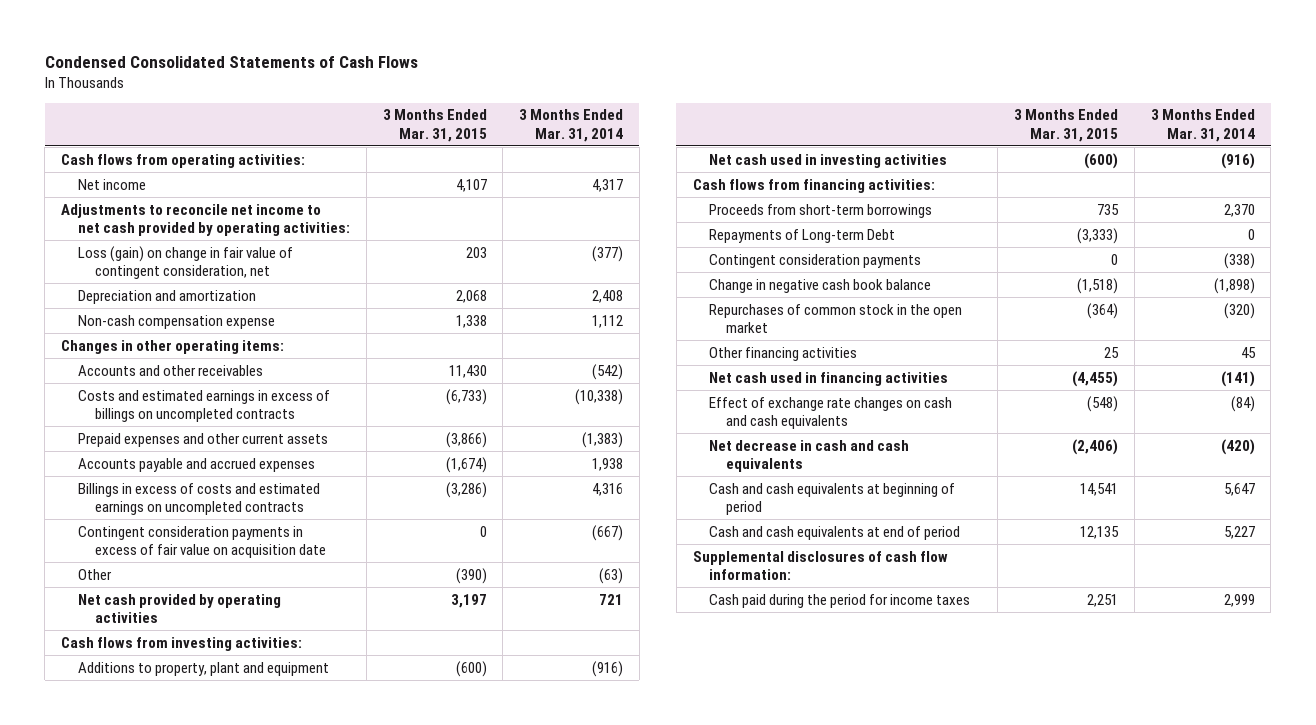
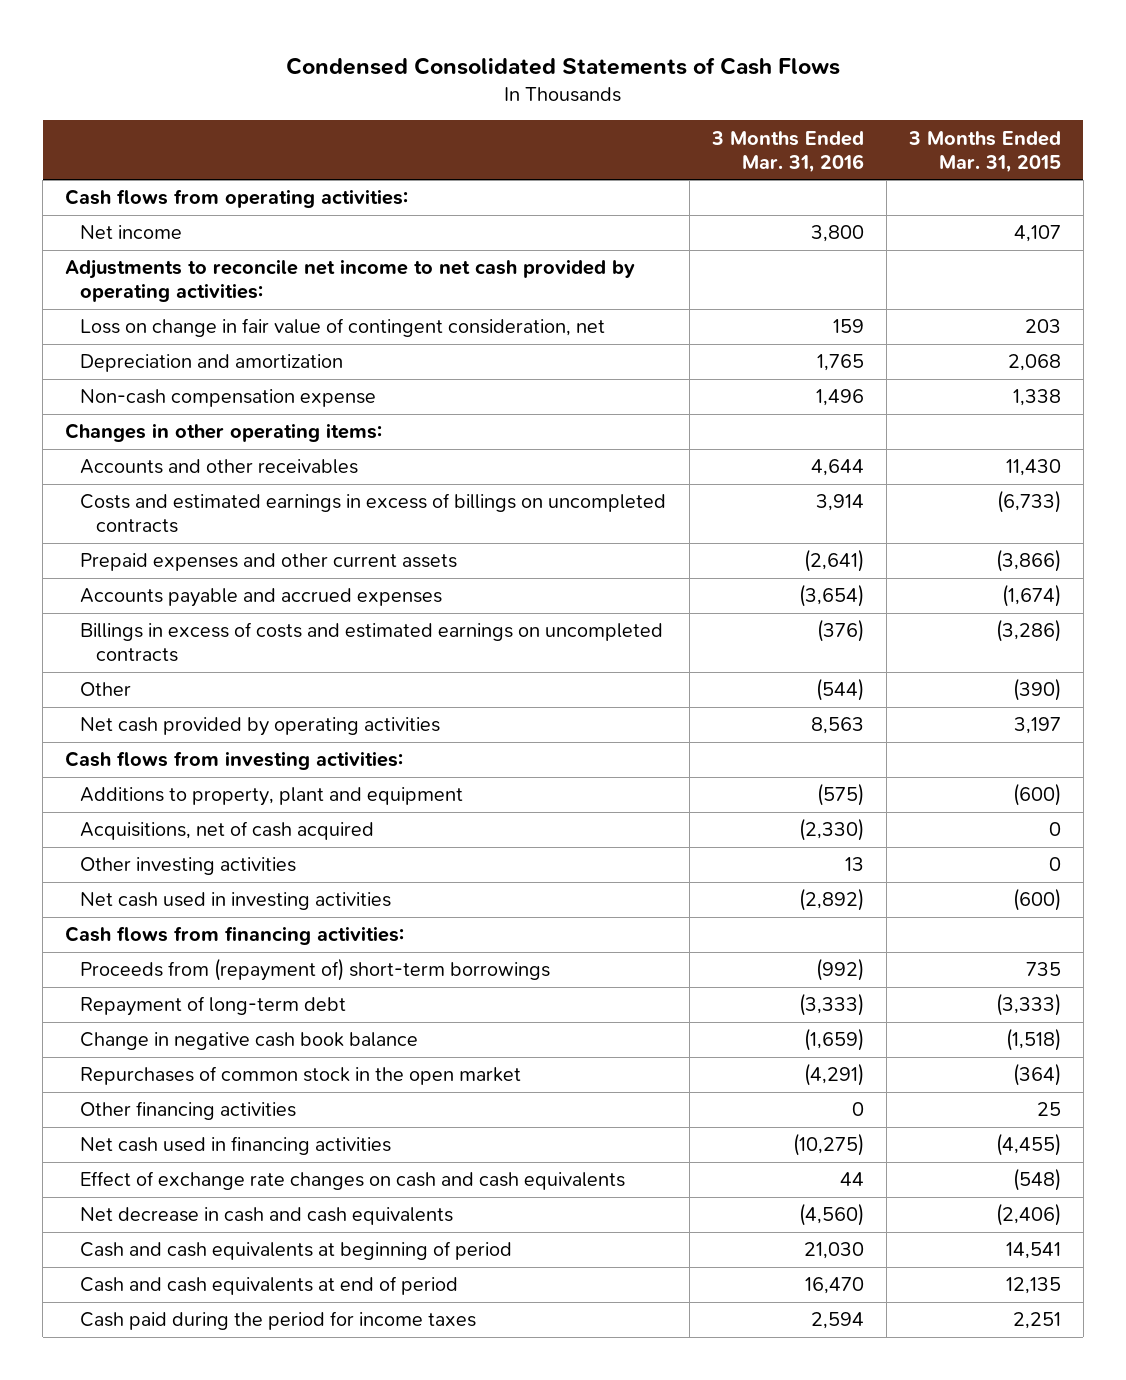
[519,109,624,142] 3 Months Ended Mar. 31, 2014 -> none
none -> [710,130,864,173] 3 Months Ended Mar. 31, 2016
[77,245,293,279] Loss (gain) on change in fair value of contingent consideration, net -> [80,318,606,338] Loss on change in fair value of contingent consideration, net
[77,525,326,558] Contingent consideration payments in excess of fair value on acquisition date -> none
none -> [80,821,375,841] Acquisitions, net of cash acquired
none -> [80,857,297,876] Other investing activities
[709,253,922,268] Contingent consideration payments -> none
[709,203,933,218] Proceeds from short-term borrowings -> [80,958,551,982] Proceeds from (repayment of) short-term borrowings
[709,228,896,243] Repayments of Long-term Debt -> [80,996,347,1017] Repayment of long-term debt
[692,550,948,580] Supplemental disclosures of cash flow information: -> none

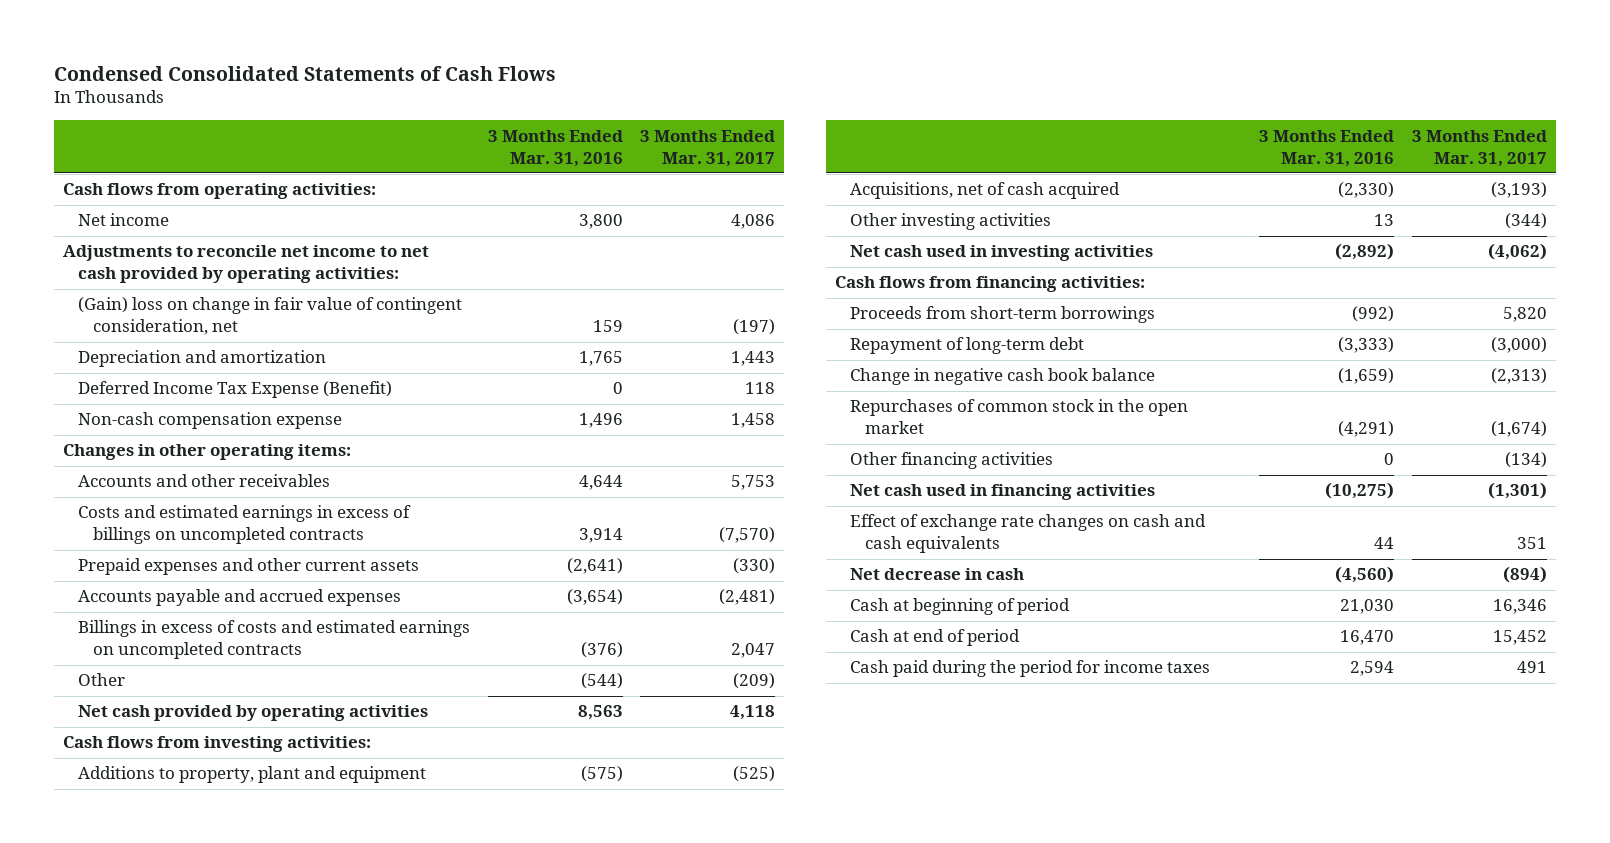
[907,130,1061,173] 3 Months Ended Mar. 31, 2015 -> none
none -> [640,129,776,167] 3 Months Ended Mar. 31, 2017
[80,318,606,338] Loss on change in fair value of contingent consideration, net -> [78,297,463,336] (Gain) loss on change in fair value of contingent consideration, net
none -> [78,381,393,399] Deferred Income Tax Expense (Benefit)
[80,958,551,982] Proceeds from (repayment of) short-term borrowings -> [849,306,1155,324] Proceeds from short-term borrowings
[80,1207,454,1226] Net decrease in cash and cash equivalents -> [849,568,1024,581] Net decrease in cash
[80,1241,513,1261] Cash and cash equivalents at beginning of period -> [849,598,1070,616] Cash at beginning of period
[80,1276,459,1296] Cash and cash equivalents at end of period -> [849,629,1020,647] Cash at end of period

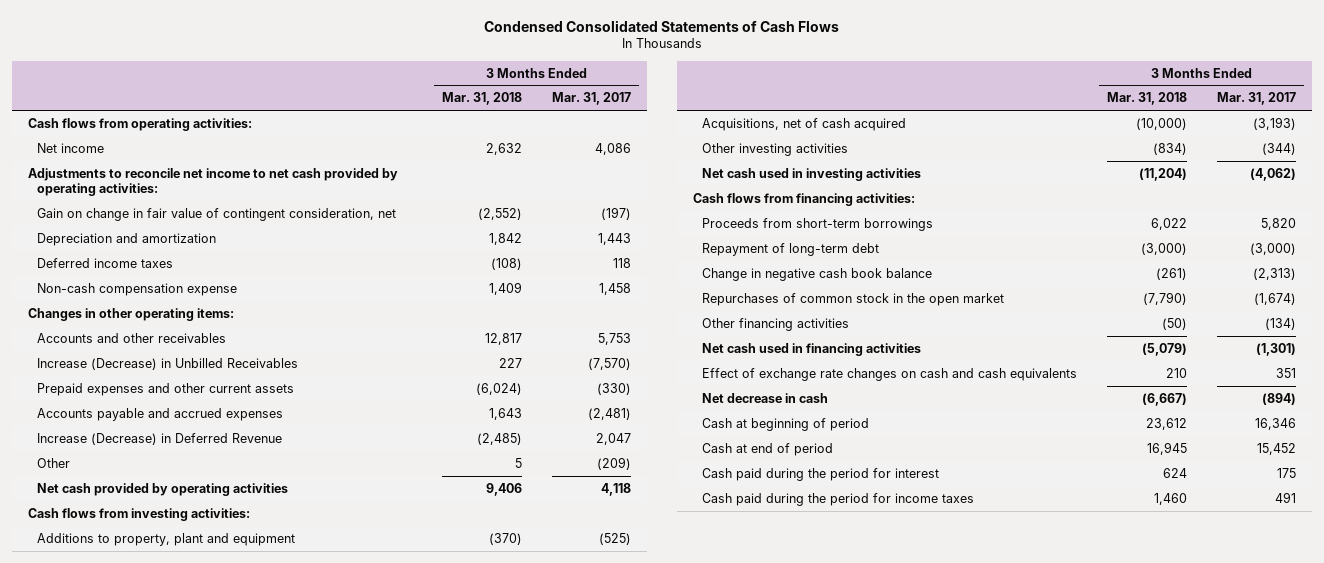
[487,129,623,167] 3 Months Ended Mar. 31, 2016 -> none
none -> [442,92,523,106] Mar. 31, 2018
[78,297,463,336] (Gain) loss on change in fair value of contingent consideration, net -> [36,207,396,221] Gain on change in fair value of contingent consideration, net
[78,381,393,399] Deferred Income Tax Expense (Benefit) -> [36,257,173,268] Deferred income taxes
[78,505,412,545] Costs and estimated earnings in excess of billings on uncompleted contracts -> [36,357,298,370] Increase (Decrease) in Unbilled Receivables
[78,620,471,660] Billings in excess of costs and estimated earnings on uncompleted contracts -> [36,432,282,445] Increase (Decrease) in Deferred Revenue
none -> [701,467,939,481] Cash paid during the period for interest

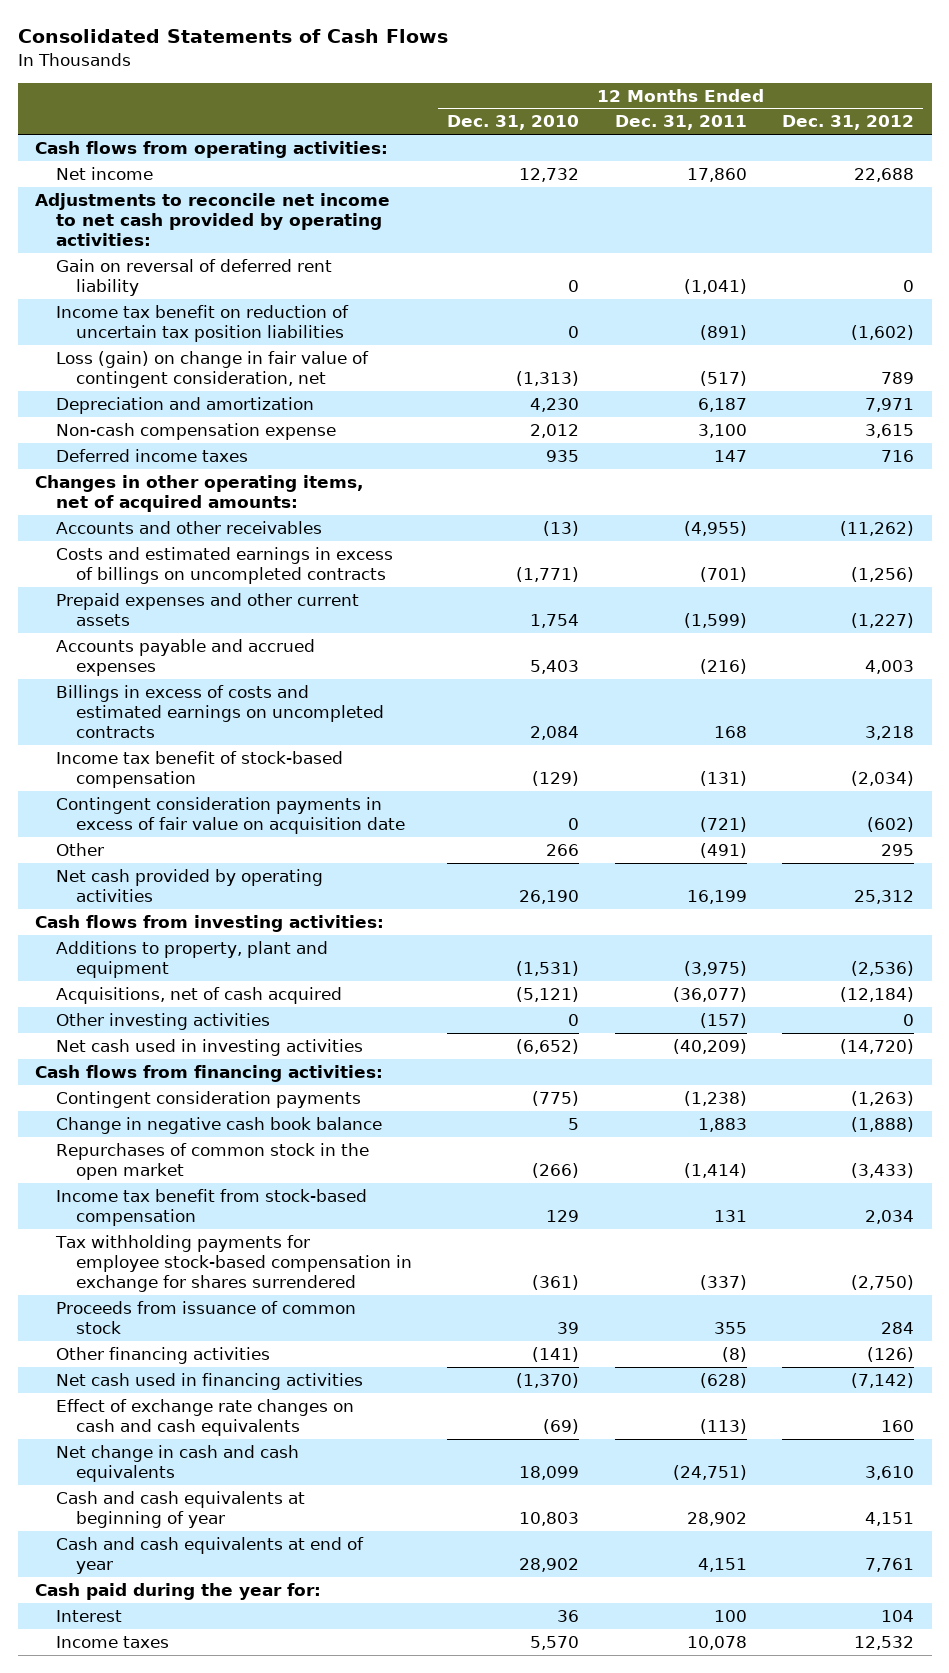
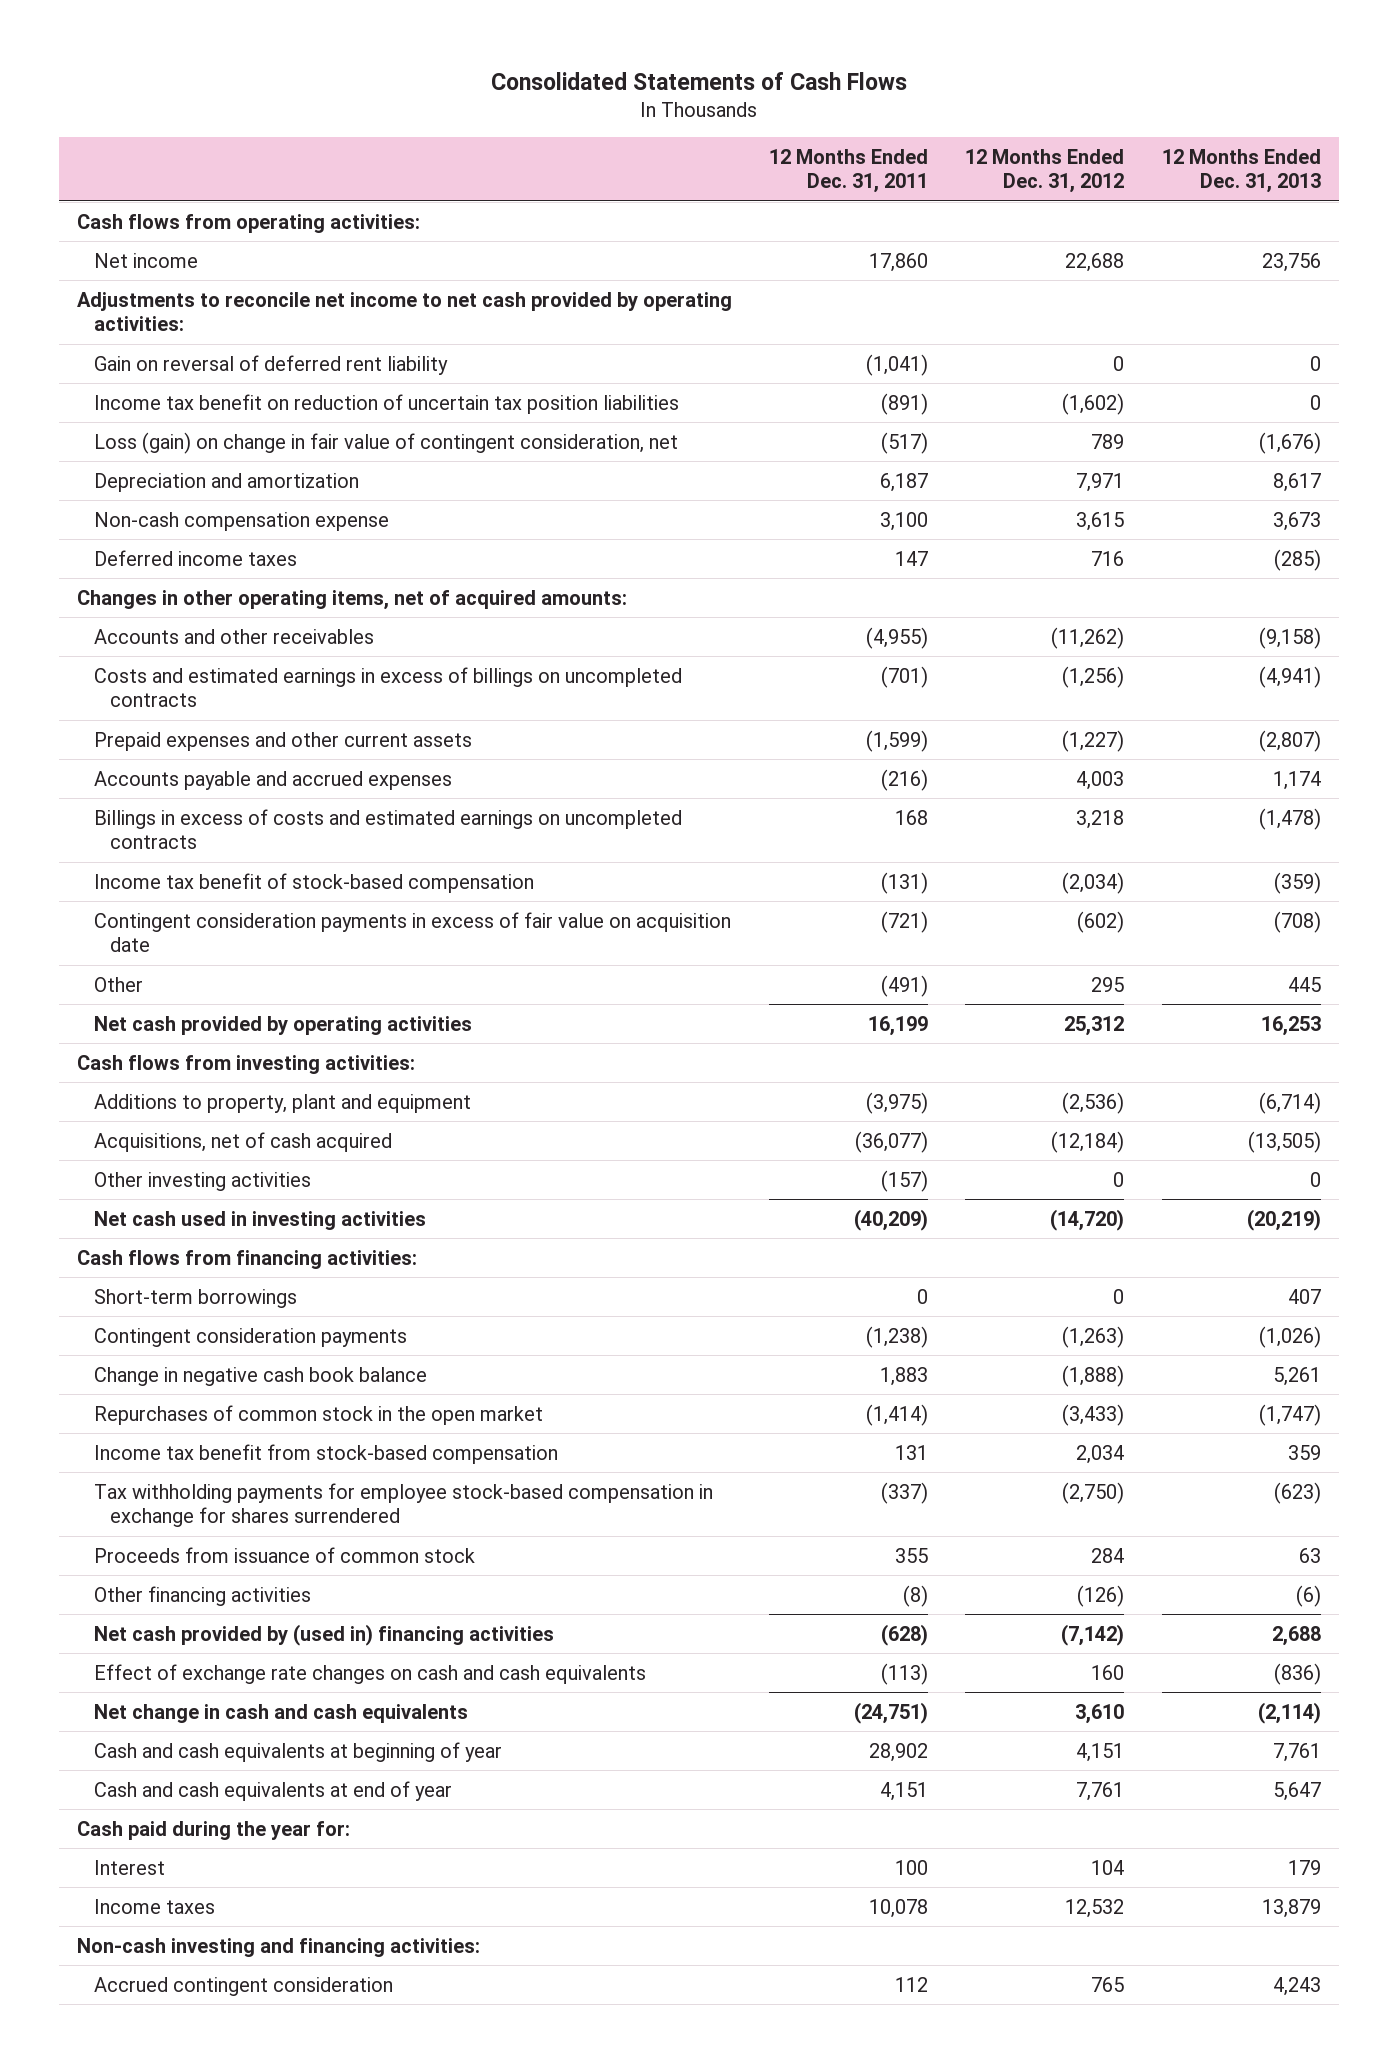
[447,115,580,131] Dec. 31, 2010 -> none
none -> [1161,148,1321,194] 12 Months Ended Dec. 31, 2013
none -> [93,1288,297,1308] Short-term borrowings
[55,1373,363,1391] Net cash used in financing activities -> [93,1623,554,1646] Net cash provided by (used in) financing activities
none -> [77,1937,481,1957] Non-cash investing and financing activities:
none -> [93,1976,393,1996] Accrued contingent consideration

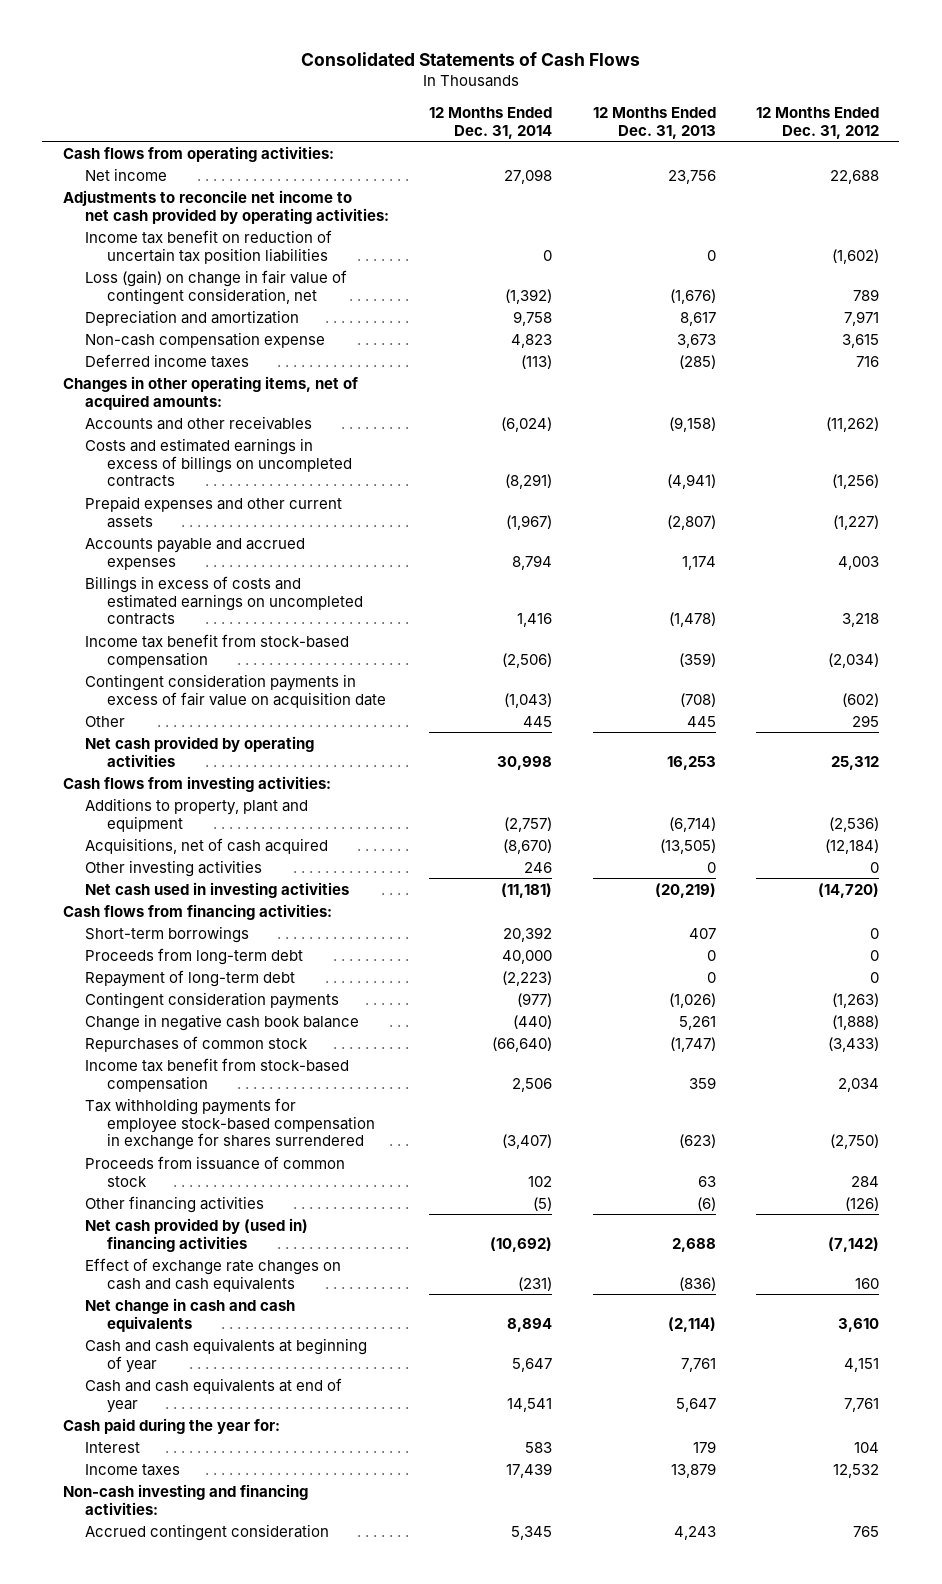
[769,148,929,194] 12 Months Ended Dec. 31, 2011 -> none
none -> [429,106,553,139] 12 Months Ended Dec. 31, 2014
[93,354,448,375] Gain on reversal of deferred rent liability -> none
[93,872,534,893] Income tax benefit of stock-based compensation -> [84,633,349,668] Income tax benefit from stock-based compensation
none -> [84,947,303,965] Proceeds from long-term debt
none -> [84,969,295,987] Repayment of long-term debt
[93,1404,543,1425] Repurchases of common stock in the open market -> [84,1035,308,1052] Repurchases of common stock

